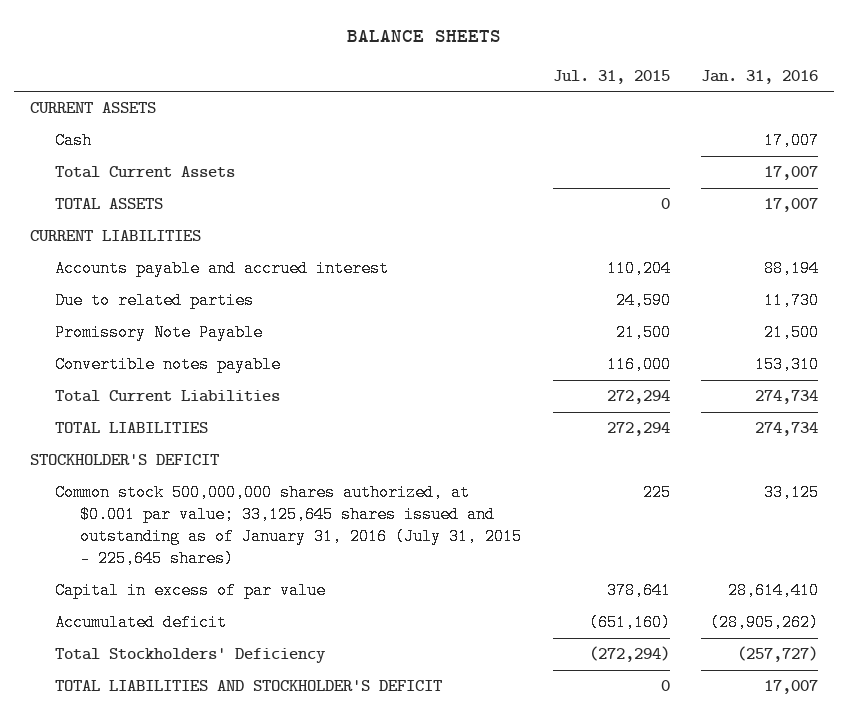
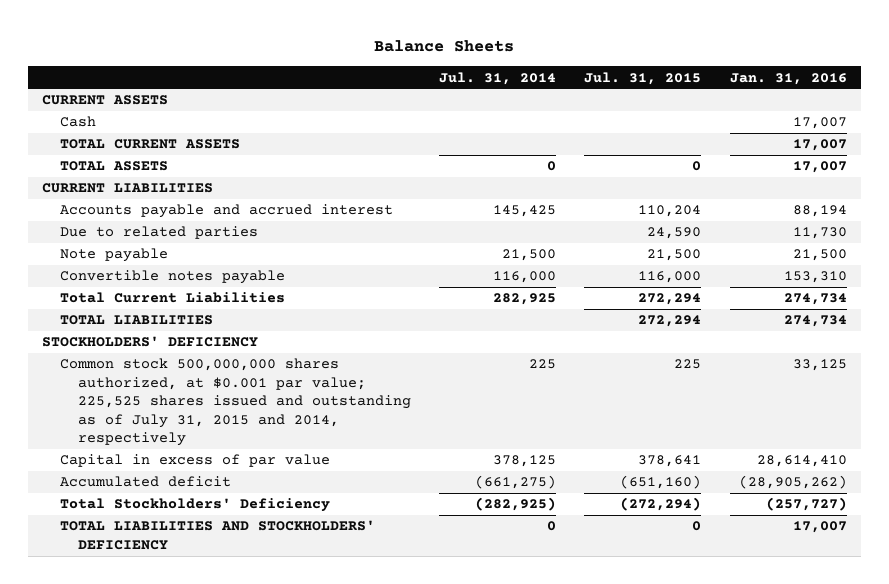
[347,29,502,42] BALANCE SHEETS -> [374,40,515,53] Balance Sheets
none -> [438,71,556,85] Jul. 31, 2014
[55,166,236,179] Total Current Assets -> [59,139,240,150] TOTAL CURRENT ASSETS
[55,324,264,342] Promissory Note Payable -> [59,248,168,263] Note payable
[30,454,220,466] STOCKHOLDER'S DEFICIT -> [42,336,259,348] STOCKHOLDERS' DEFICIENCY
[55,484,523,568] Common stock 500,000,000 shares authorized, at $0.001 par value; 33,125,645 shares issued and outstanding as of January 31, 2016 (July 31, 2015 - 225,645 shares) -> [59,358,411,447] Common stock 500,000,000 shares authorized, at $0.001 par value; 225,525 shares issued and outstanding as of July 31, 2015 and 2014, respectively
[55,680,443,692] TOTAL LIABILITIES AND STOCKHOLDER'S DEFICIT -> [59,520,375,550] TOTAL LIABILITIES AND STOCKHOLDERS' DEFICIENCY

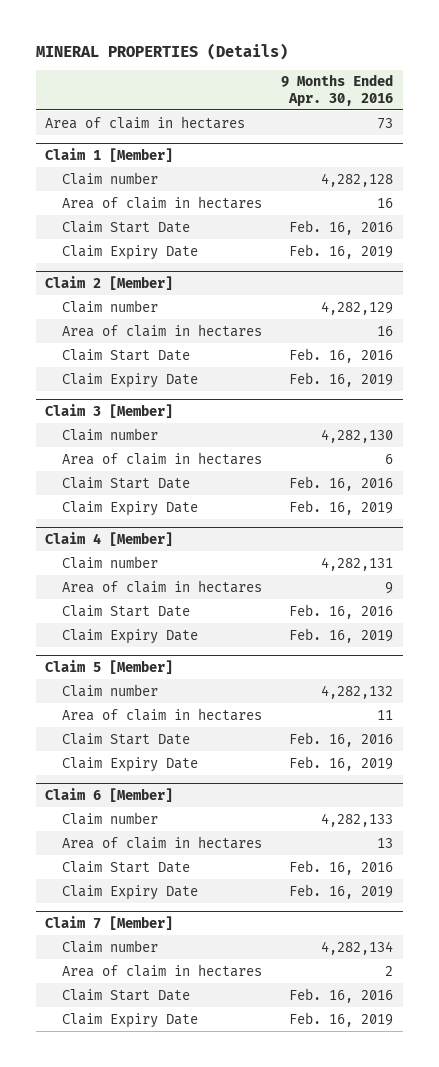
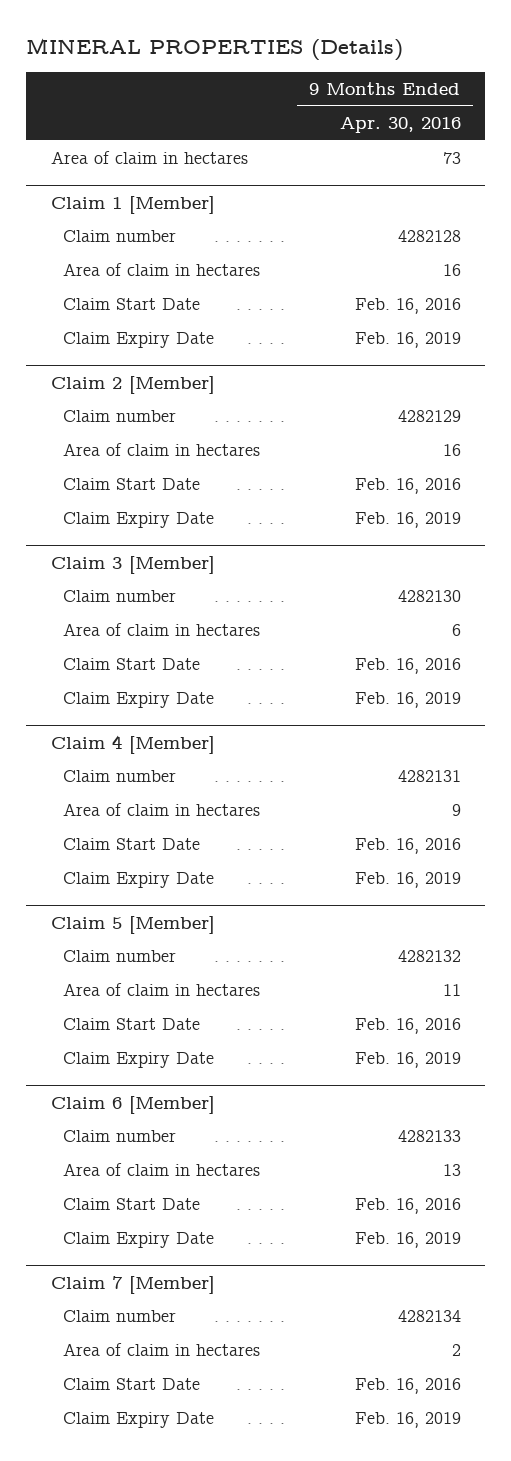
[321,172,394,187] 4,282,128 -> [397,230,461,243] 4282128
[321,300,394,315] 4,282,129 -> [397,410,461,423] 4282129
[321,428,394,443] 4,282,130 -> [397,590,461,603] 4282130
[321,556,394,571] 4,282,131 -> [397,770,461,783] 4282131
[321,684,394,699] 4,282,132 -> [397,950,461,963] 4282132
[321,812,394,827] 4,282,133 -> [397,1130,461,1143] 4282133
[321,940,394,955] 4,282,134 -> [397,1310,461,1323] 4282134

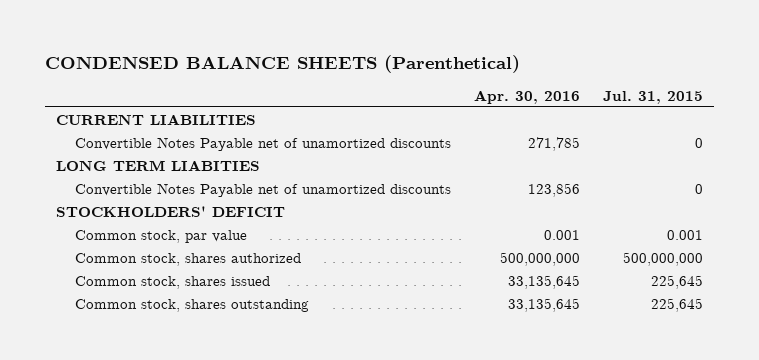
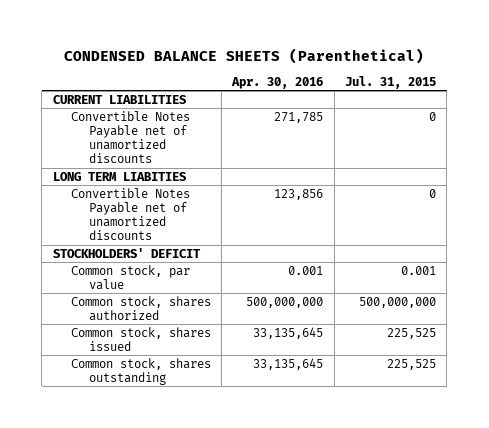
[650,274,703,289] 225,645 -> [386,327,436,339] 225,525
[650,297,703,312] 225,645 -> [386,358,436,370] 225,525

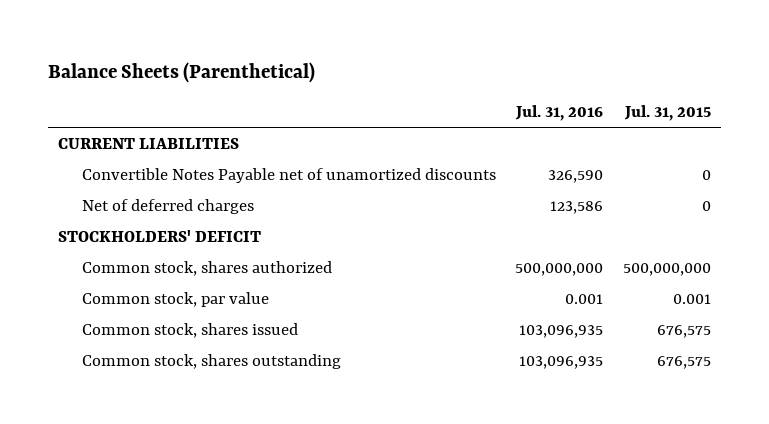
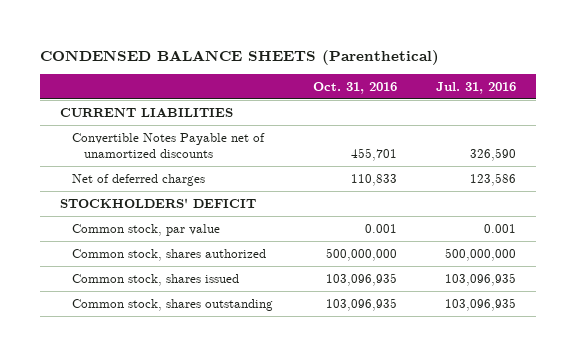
[48,61,316,83] Balance Sheets (Parenthetical) -> [40,49,440,65] CONDENSED BALANCE SHEETS (Parenthetical)
[623,105,711,122] Jul. 31, 2015 -> none
none -> [312,81,397,94] Oct. 31, 2016
[81,260,332,276] Common stock, shares authorized -> [72,248,267,261] Common stock, shares authorized

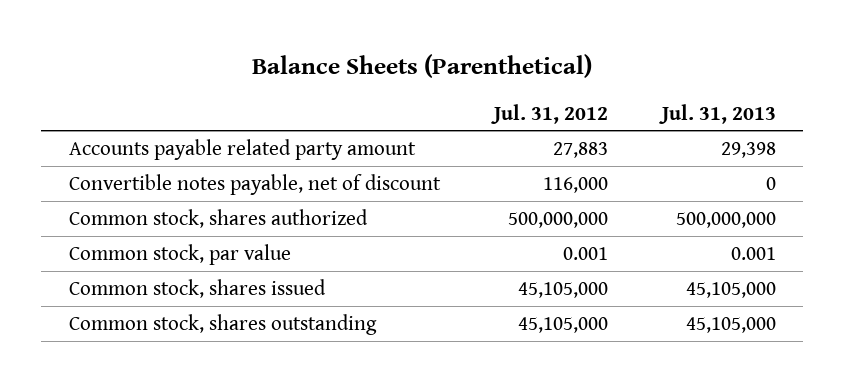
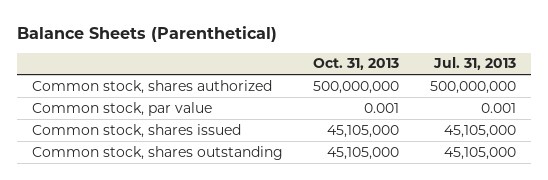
[490,103,608,124] Jul. 31, 2012 -> none
none -> [313,58,400,71] Oct. 31, 2013
[68,138,416,160] Accounts payable related party amount -> none
[68,173,441,195] Convertible notes payable, net of discount -> none

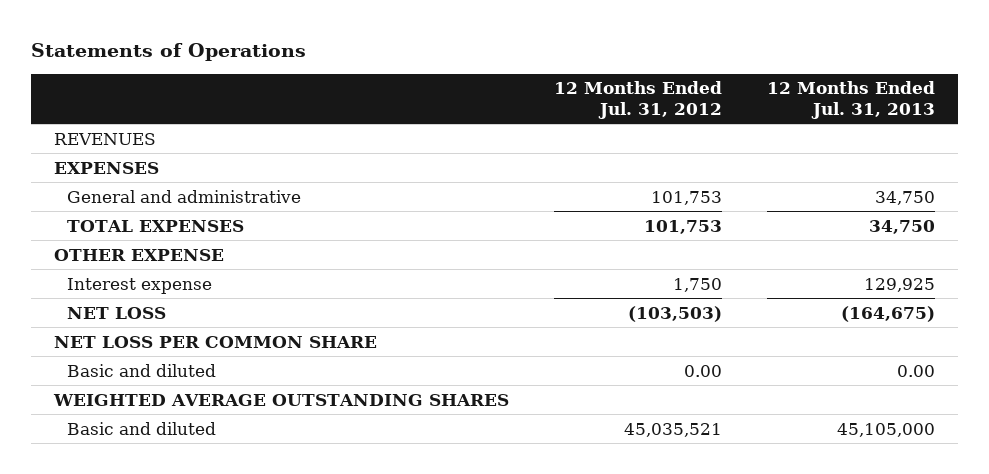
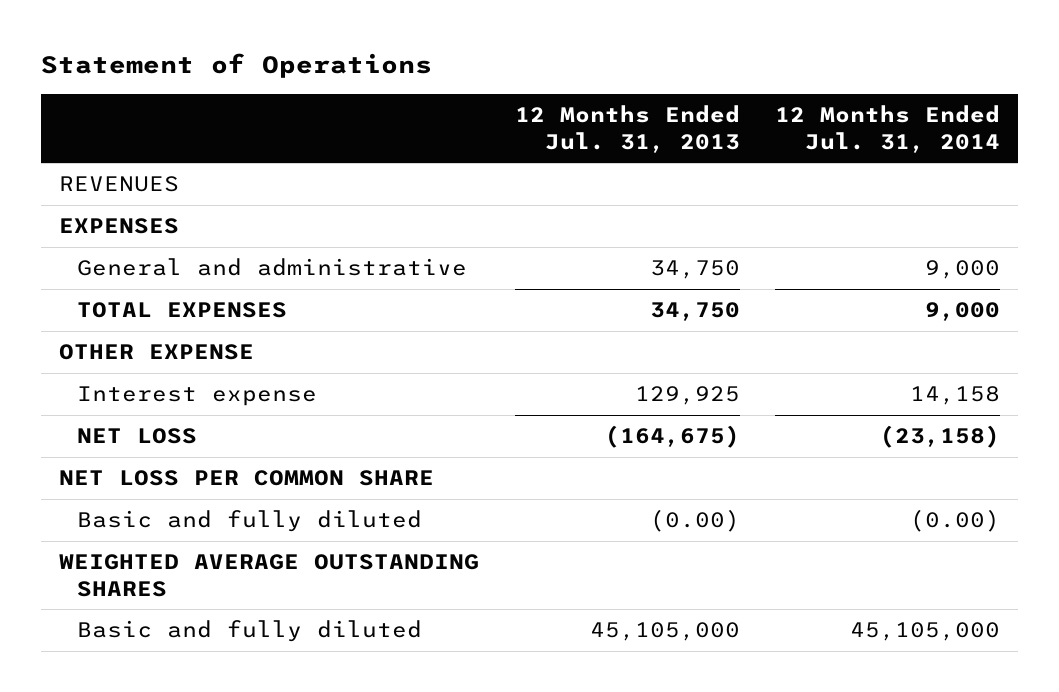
[31,43,307,62] Statements of Operations -> [40,53,432,79] Statement of Operations
[553,81,722,119] 12 Months Ended Jul. 31, 2012 -> none
none -> [775,105,1001,153] 12 Months Ended Jul. 31, 2014
[66,363,216,377] Basic and diluted -> [77,510,423,533] Basic and fully diluted
[897,364,936,377] 0.00 -> [649,509,740,533] (0.00)
[66,421,216,435] Basic and diluted -> [77,620,423,643] Basic and fully diluted

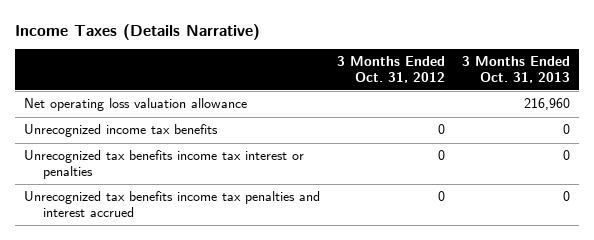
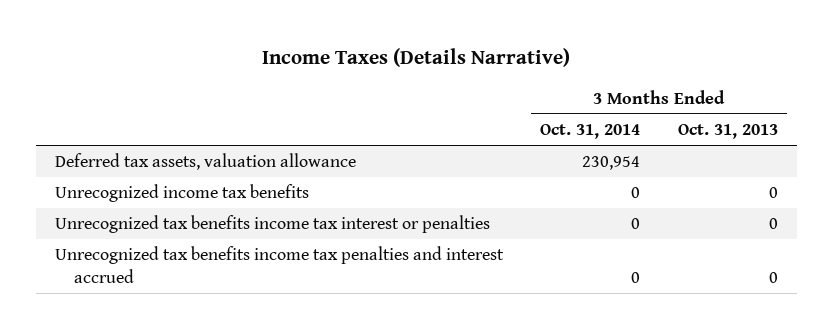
[337,56,446,83] 3 Months Ended Oct. 31, 2012 -> none
none -> [540,124,641,140] Oct. 31, 2014
[23,98,247,112] Net operating loss valuation allowance -> none
none -> [55,153,357,171] Deferred tax assets, valuation allowance

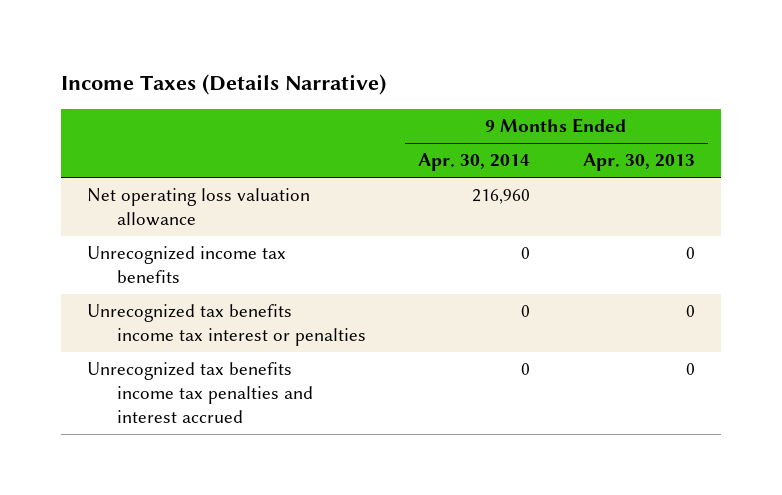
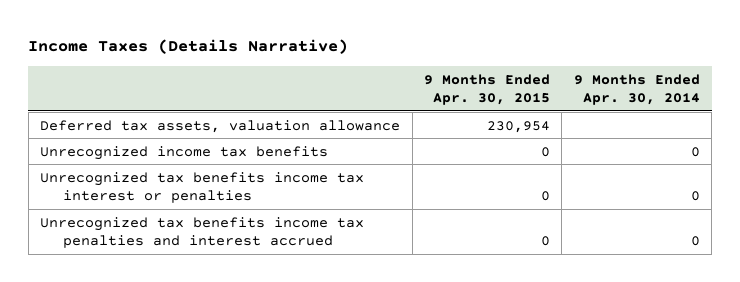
[582,153,695,172] Apr. 30, 2013 -> none
none -> [424,73,551,105] 9 Months Ended Apr. 30, 2015
[87,188,311,227] Net operating loss valuation allowance -> none
none -> [40,119,401,133] Deferred tax assets, valuation allowance

